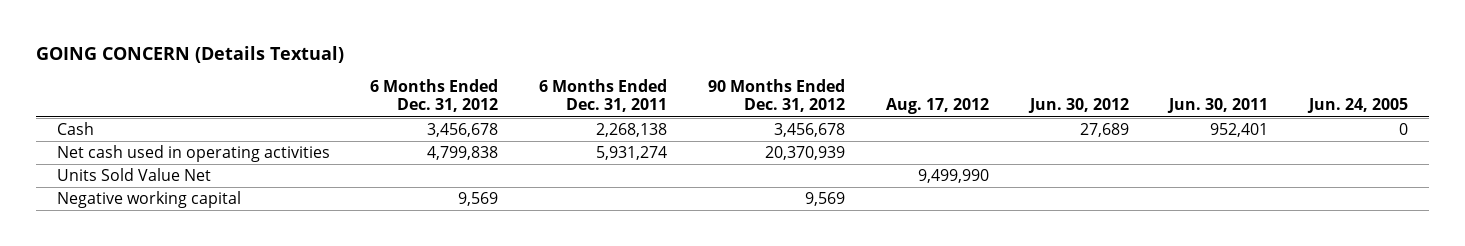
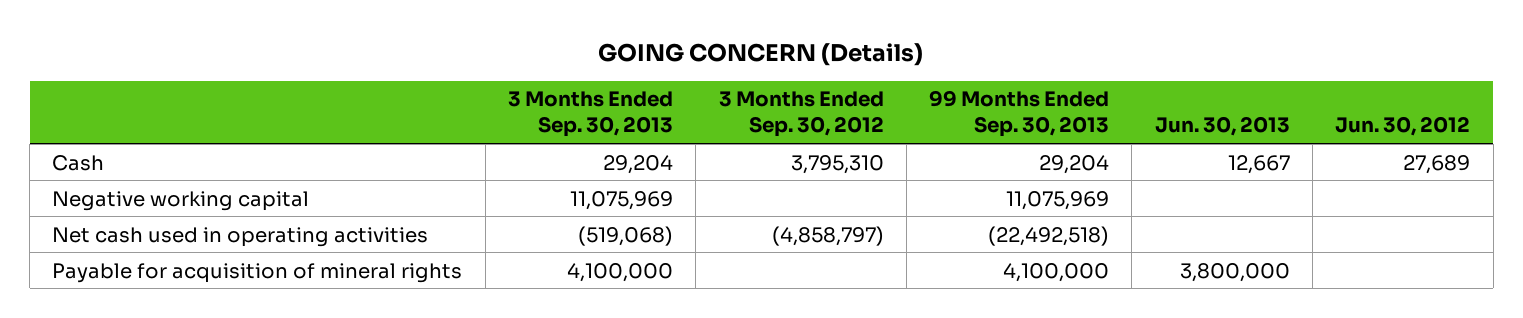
[36,46,345,64] GOING CONCERN (Details Textual) -> [598,42,924,66] GOING CONCERN (Details)
[370,79,499,113] 6 Months Ended Dec. 31, 2012 -> none
[539,79,668,113] 6 Months Ended Dec. 31, 2011 -> none
[708,79,846,113] 90 Months Ended Dec. 31, 2012 -> none
[885,98,989,115] Aug. 17, 2012 -> none
[1167,98,1269,114] Jun. 30, 2011 -> none
[1307,98,1409,114] Jun. 24, 2005 -> none
none -> [508,91,674,138] 3 Months Ended Sep. 30, 2013
none -> [718,91,884,138] 3 Months Ended Sep. 30, 2012
none -> [929,90,1110,138] 99 Months Ended Sep. 30, 2013
none -> [1154,116,1290,137] Jun. 30, 2013
[56,167,211,181] Units Sold Value Net -> none
[56,144,330,162] Net cash used in operating activities -> [52,226,429,247] Net cash used in operating activities
none -> [52,262,463,283] Payable for acquisition of mineral rights

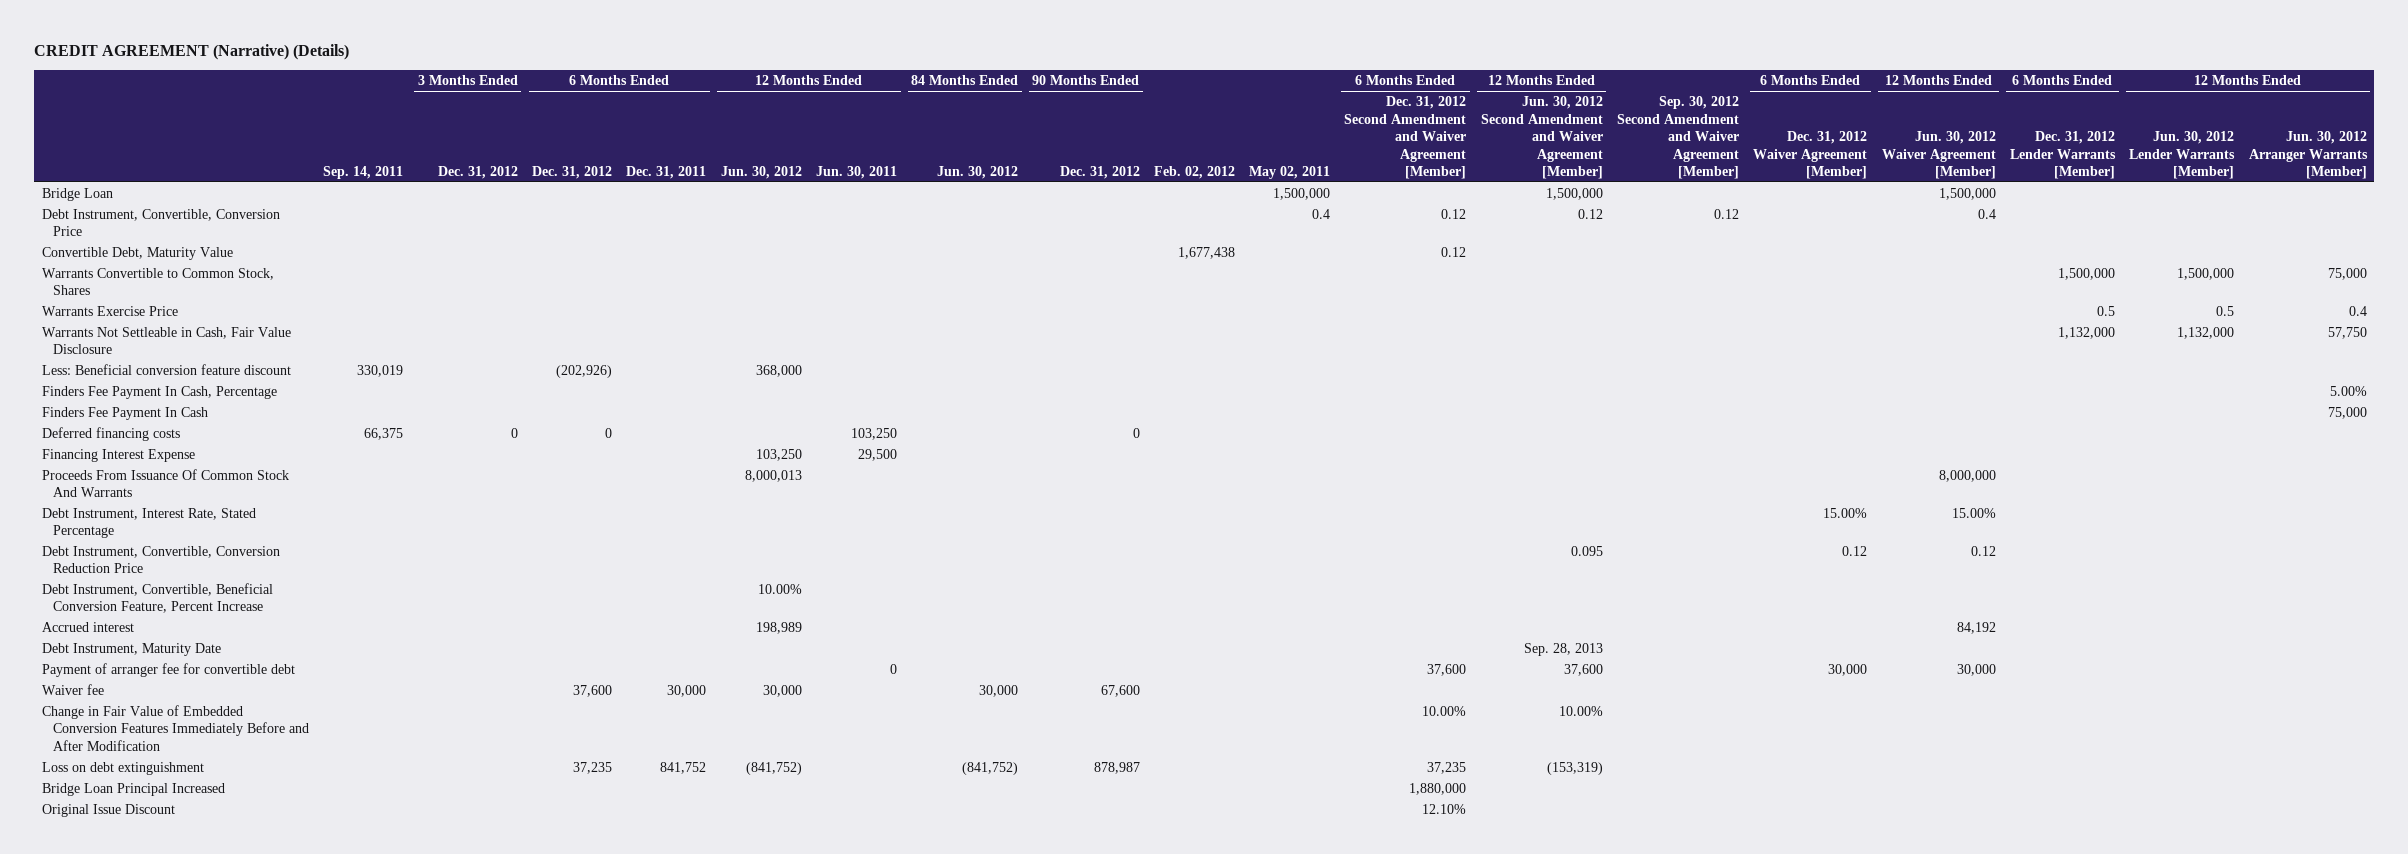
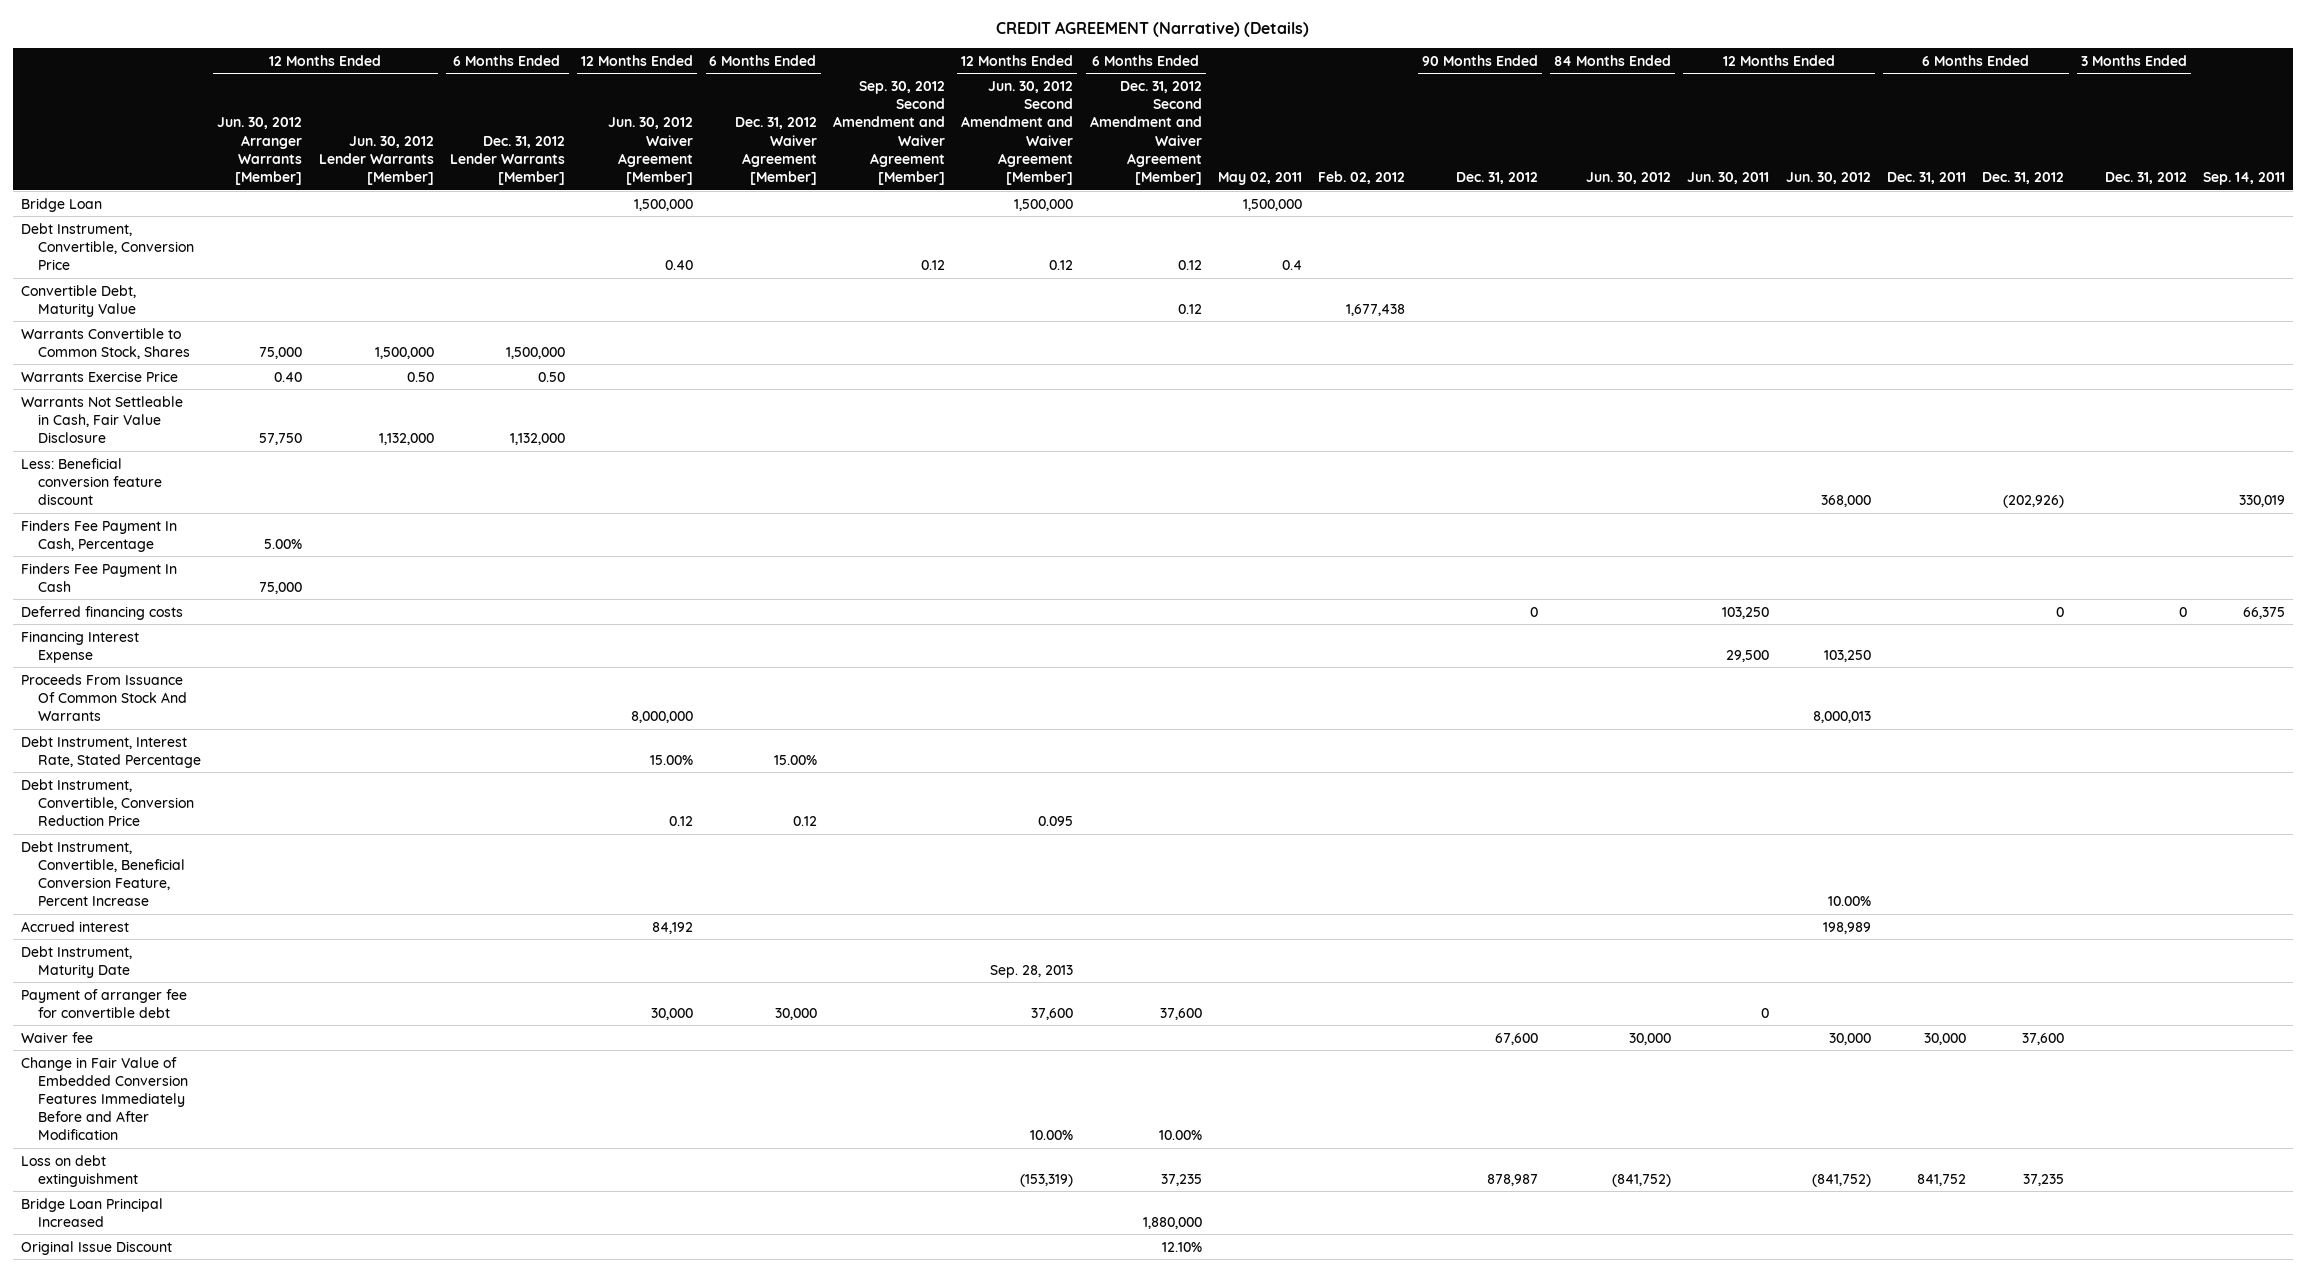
[1977,209,1996,220] 0.4 -> [665,259,694,270] 0.40
[2096,306,2115,317] 0.5 -> [537,371,565,382] 0.50
[2216,306,2235,317] 0.5 -> [406,371,434,382] 0.50
[2348,306,2367,317] 0.4 -> [274,371,303,382] 0.40

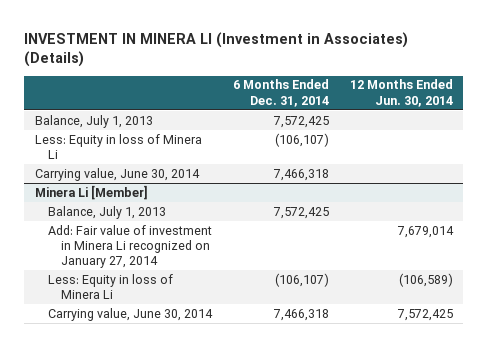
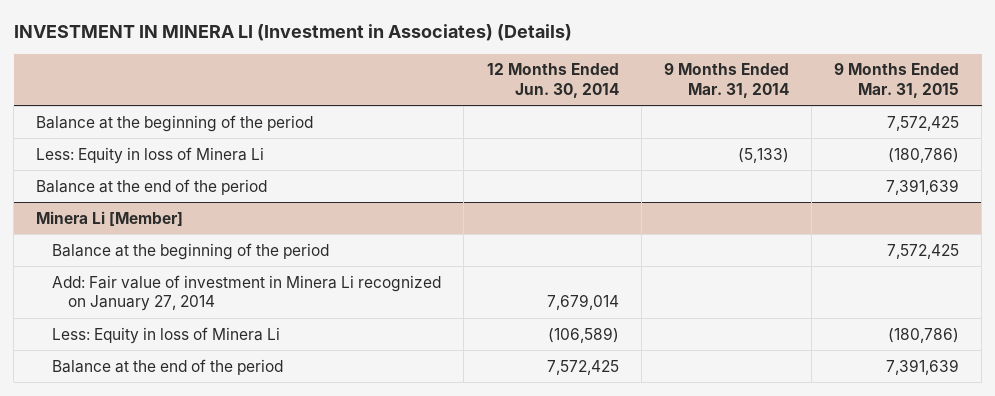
[232,79,329,107] 6 Months Ended Dec. 31, 2014 -> none
none -> [663,63,789,98] 9 Months Ended Mar. 31, 2014
none -> [833,63,959,98] 9 Months Ended Mar. 31, 2015
[34,114,153,128] Balance, July 1, 2013 -> [36,114,314,132] Balance at the beginning of the period
[34,167,200,181] Carrying value, June 30, 2014 -> [36,178,268,195] Balance at the end of the period
[47,205,166,219] Balance, July 1, 2013 -> [52,242,330,260] Balance at the beginning of the period
[47,307,213,321] Carrying value, June 30, 2014 -> [52,358,284,375] Balance at the end of the period

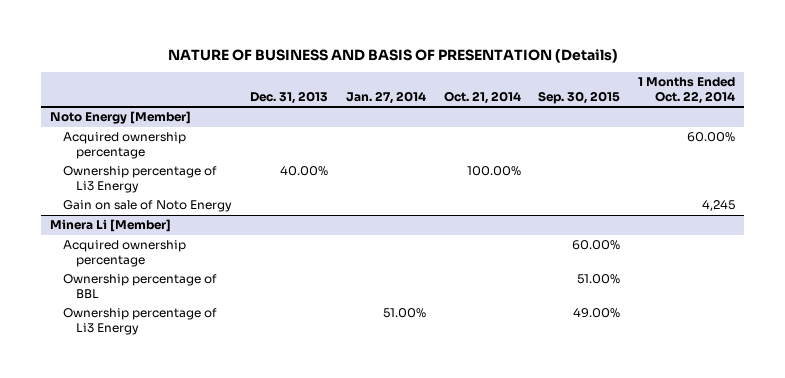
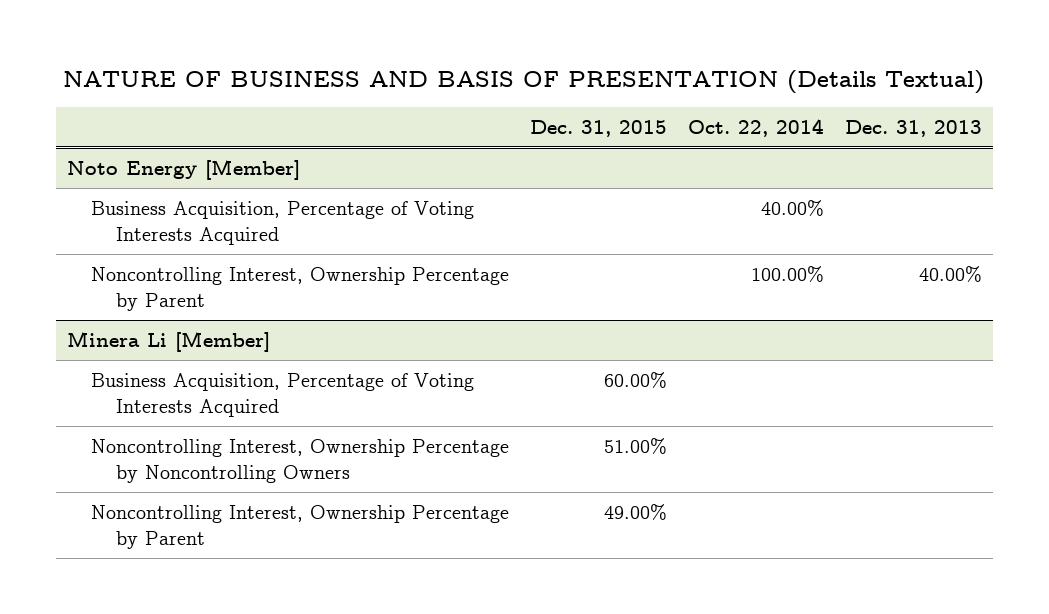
[167,48,618,63] NATURE OF BUSINESS AND BASIS OF PRESENTATION (Details) -> [63,69,985,94] NATURE OF BUSINESS AND BASIS OF PRESENTATION (Details Textual)
[345,90,426,104] Jan. 27, 2014 -> none
[443,90,521,104] Oct. 21, 2014 -> none
[538,90,621,104] Sep. 30, 2015 -> none
[638,77,736,104] 1 Months Ended Oct. 22, 2014 -> none
none -> [530,119,668,137] Dec. 31, 2015
none -> [688,118,825,137] Oct. 22, 2014
[62,200,232,213] Gain on sale of Noto Energy -> none
[62,132,186,159] Acquired ownership percentage -> [91,200,475,245] Business Acquisition, Percentage of Voting Interests Acquired
[62,166,217,193] Ownership percentage of Li3 Energy -> [91,266,510,311] Noncontrolling Interest, Ownership Percentage by Parent
[62,240,186,267] Acquired ownership percentage -> [91,372,475,417] Business Acquisition, Percentage of Voting Interests Acquired
[62,274,217,299] Ownership percentage of BBL -> [91,438,510,483] Noncontrolling Interest, Ownership Percentage by Noncontrolling Owners
[62,308,217,335] Ownership percentage of Li3 Energy -> [91,504,510,549] Noncontrolling Interest, Ownership Percentage by Parent

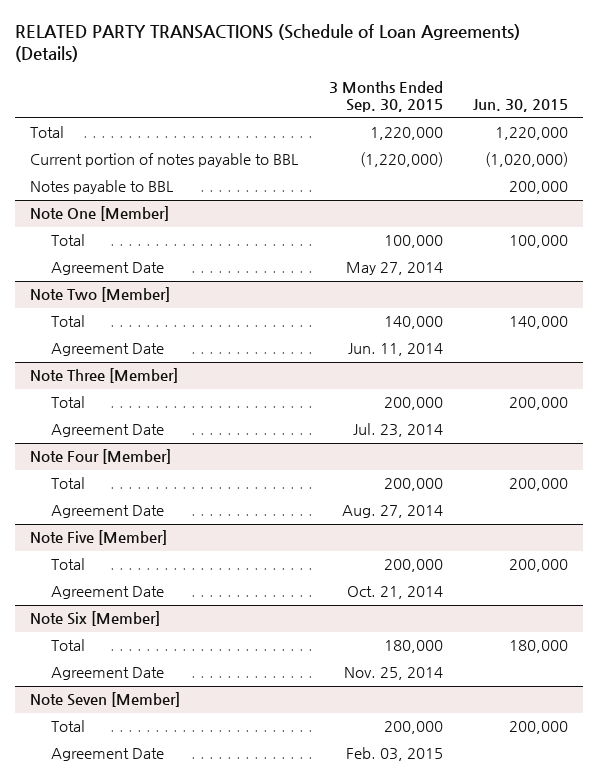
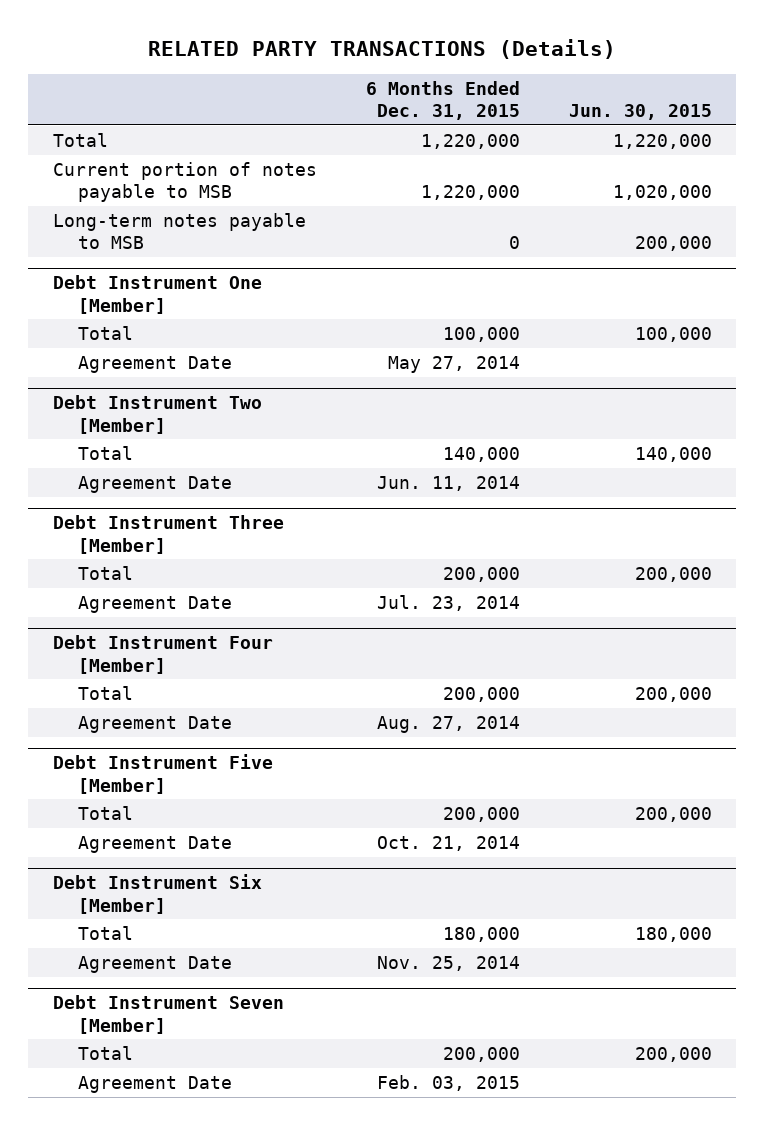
[14,23,520,63] RELATED PARTY TRANSACTIONS (Schedule of Loan Agreements) (Details) -> [148,38,617,59] RELATED PARTY TRANSACTIONS (Details)
[328,81,443,113] 3 Months Ended Sep. 30, 2015 -> none
none -> [365,80,520,121] 6 Months Ended Dec. 31, 2015
[29,153,299,168] Current portion of notes payable to BBL -> [52,161,317,203] Current portion of notes payable to MSB
[485,152,569,168] (1,020,000) -> [612,185,712,201] 1,020,000
[29,180,174,195] Notes payable to BBL -> [52,212,306,250] Long-term notes payable to MSB
[29,206,169,222] Note One [Member] -> [52,275,262,314] Debt Instrument One [Member]
[29,287,170,303] Note Two [Member] -> [52,395,262,434] Debt Instrument Two [Member]
[29,368,178,384] Note Three [Member] -> [52,515,284,554] Debt Instrument Three [Member]
[29,449,171,465] Note Four [Member] -> [52,635,273,674] Debt Instrument Four [Member]
[29,530,167,546] Note Five [Member] -> [52,754,273,794] Debt Instrument Five [Member]
[29,611,160,627] Note Six [Member] -> [52,874,262,914] Debt Instrument Six [Member]
[29,692,180,708] Note Seven [Member] -> [52,995,284,1034] Debt Instrument Seven [Member]

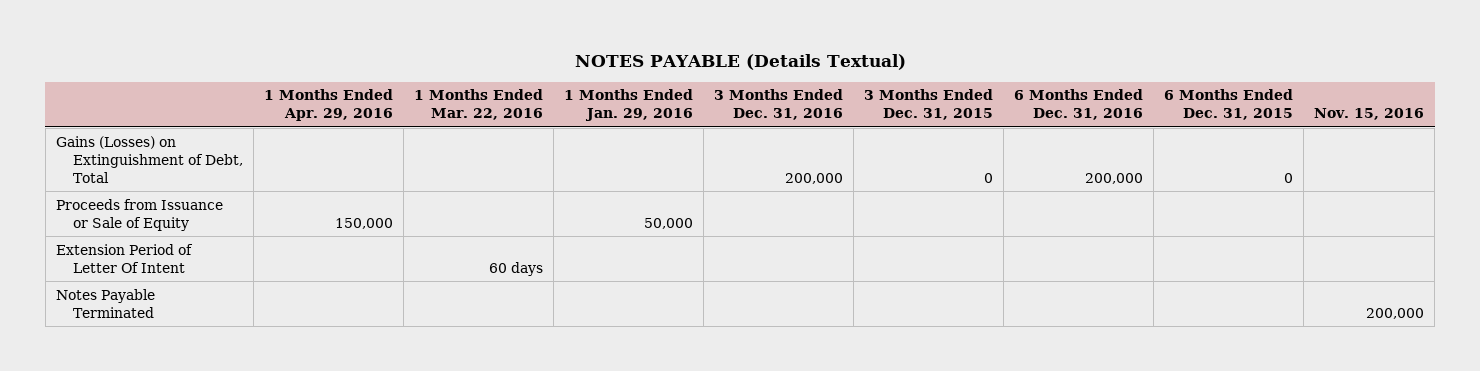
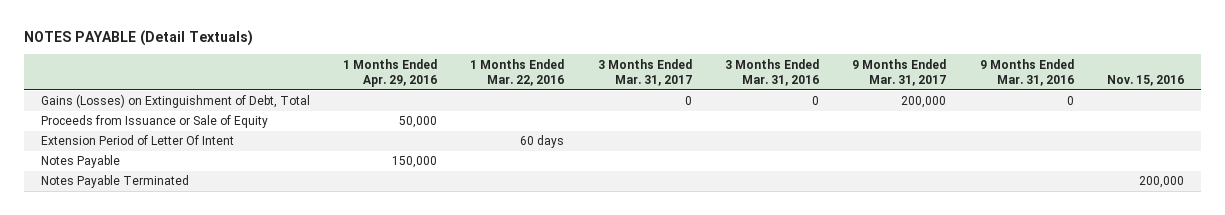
[575,54,907,71] NOTES PAYABLE (Details Textual) -> [23,30,253,47] NOTES PAYABLE (Detail Textuals)
[564,89,694,122] 1 Months Ended Jan. 29, 2016 -> none
[714,89,844,121] 3 Months Ended Dec. 31, 2016 -> none
[864,89,994,121] 3 Months Ended Dec. 31, 2015 -> none
[1014,89,1144,121] 6 Months Ended Dec. 31, 2016 -> none
[1164,89,1294,121] 6 Months Ended Dec. 31, 2015 -> none
none -> [597,58,692,86] 3 Months Ended Mar. 31, 2017
none -> [725,58,820,86] 3 Months Ended Mar. 31, 2016
none -> [852,58,947,86] 9 Months Ended Mar. 31, 2017
none -> [979,58,1074,86] 9 Months Ended Mar. 31, 2016
[335,217,394,229] 150,000 -> [398,116,437,129] 50,000
none -> [40,155,120,169] Notes Payable

